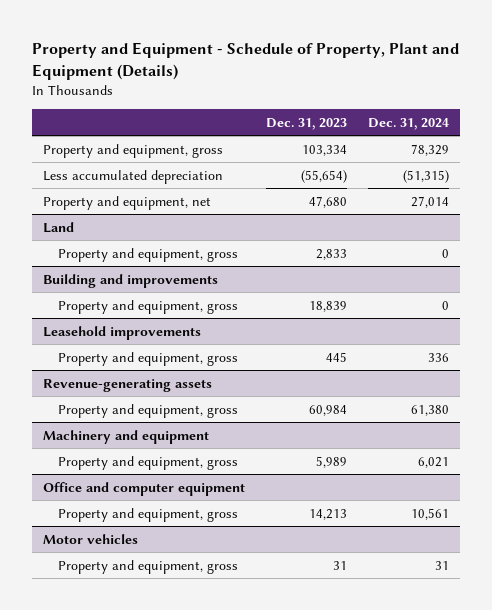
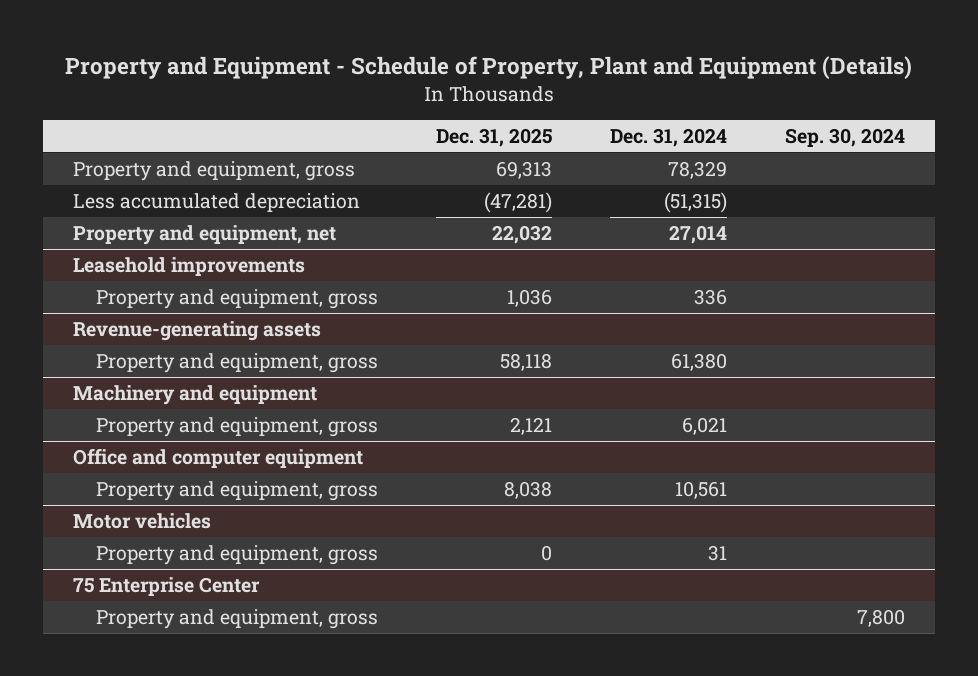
[265,117,347,130] Dec. 31, 2023 -> none
none -> [435,128,552,148] Dec. 31, 2025
none -> [785,128,906,148] Sep. 30, 2024
[42,221,74,233] Land -> none
[57,247,238,262] Property and equipment, gross -> none
[42,273,218,288] Building and improvements -> none
[57,299,238,314] Property and equipment, gross -> none
none -> [72,576,260,596] 75 Enterprise Center
none -> [95,608,378,629] Property and equipment, gross

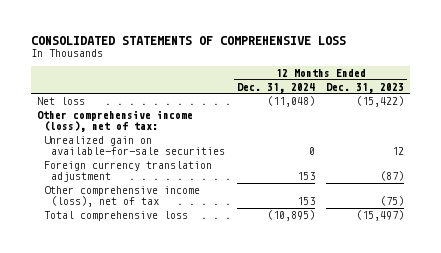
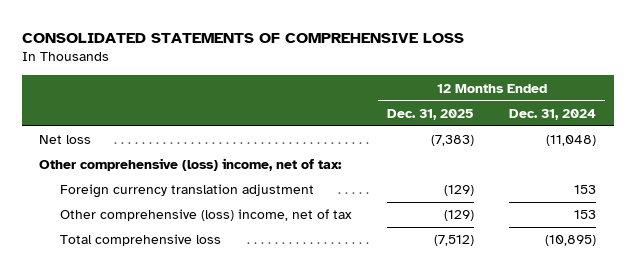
[326,82,405,93] Dec. 31, 2023 -> none
none -> [386,108,474,120] Dec. 31, 2025
[43,135,225,156] Unrealized gain on available-for-sale securities -> none
[36,109,193,133] Other comprehensive income (loss), net of tax: -> [39,158,343,172] Other comprehensive (loss) income, net of tax:
[43,185,200,208] Other comprehensive income (loss), net of tax -> [60,209,353,222] Other comprehensive (loss) income, net of tax

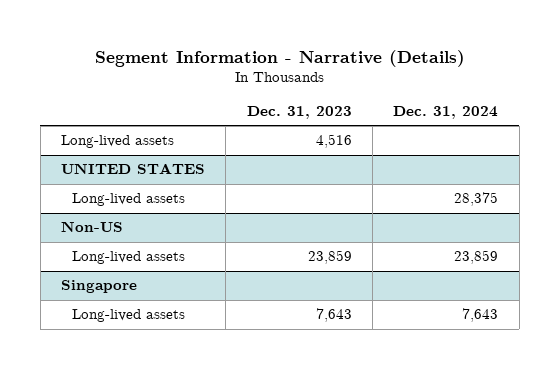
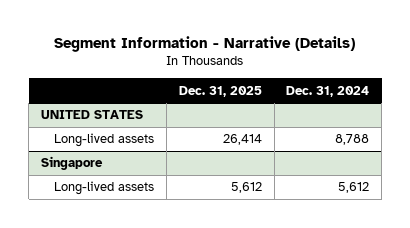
[246,105,352,119] Dec. 31, 2023 -> none
none -> [178,85,262,97] Dec. 31, 2025
[61,135,175,149] Long-lived assets -> none
[61,221,124,233] Non-US -> none
[71,251,185,265] Long-lived assets -> none
[454,192,499,207] 28,375 -> [335,134,370,146] 8,788
[462,308,499,323] 7,643 -> [338,182,370,194] 5,612

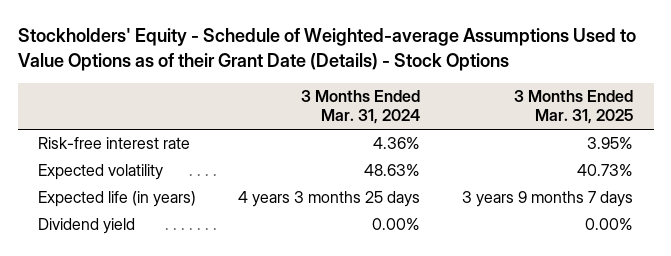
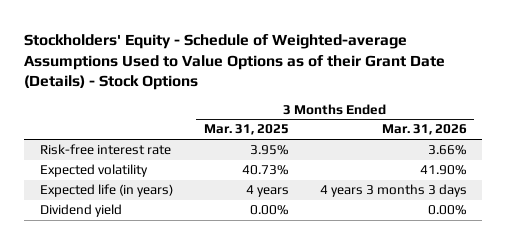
[301,90,421,125] 3 Months Ended Mar. 31, 2024 -> none
none -> [381,124,467,136] Mar. 31, 2026
[461,191,633,208] 3 years 9 months 7 days -> [245,185,289,198] 4 years

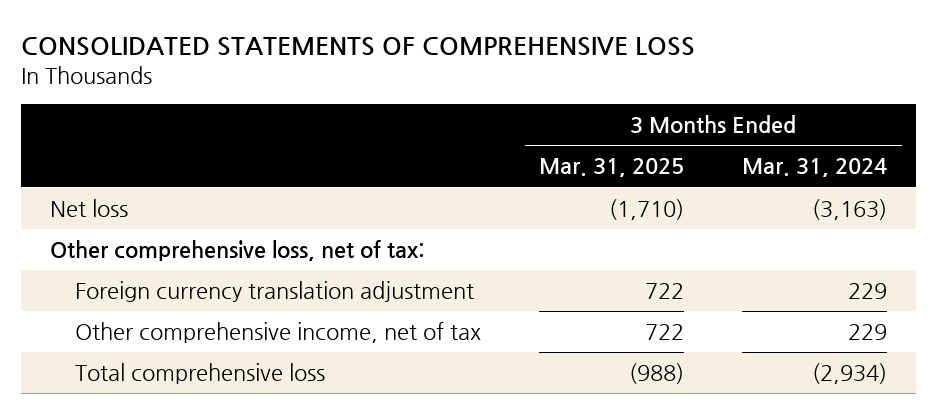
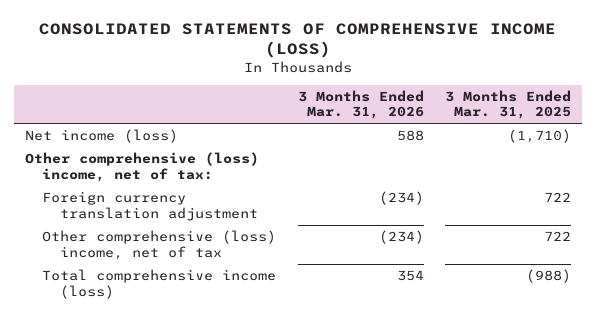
[20,36,695,56] CONSOLIDATED STATEMENTS OF COMPREHENSIVE LOSS -> [38,23,556,59] CONSOLIDATED STATEMENTS OF COMPREHENSIVE INCOME (LOSS)
[742,158,888,178] Mar. 31, 2024 -> none
none -> [297,89,424,120] 3 Months Ended Mar. 31, 2026
[49,199,128,218] Net loss -> [24,129,178,144] Net income (loss)
[49,240,425,262] Other comprehensive loss, net of tax: -> [24,152,259,182] Other comprehensive (loss) income, net of tax:
[75,322,482,344] Other comprehensive income, net of tax -> [42,230,277,260] Other comprehensive (loss) income, net of tax
[75,363,326,385] Total comprehensive loss -> [42,269,277,299] Total comprehensive income (loss)

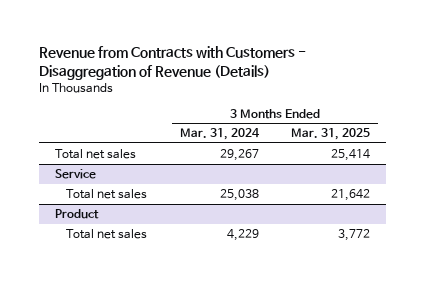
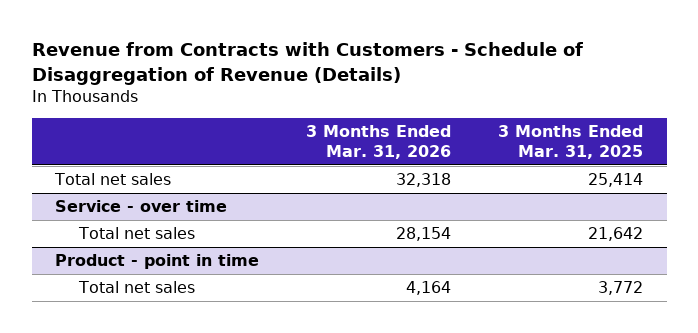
[38,46,306,80] Revenue from Contracts with Customers - Disaggregation of Revenue (Details) -> [31,42,583,85] Revenue from Contracts with Customers - Schedule of Disaggregation of Revenue (Details)
[179,128,260,141] Mar. 31, 2024 -> none
none -> [306,125,452,160] 3 Months Ended Mar. 31, 2026
[54,169,96,180] Service -> [55,200,228,213] Service - over time
[54,209,99,220] Product -> [55,254,260,270] Product - point in time

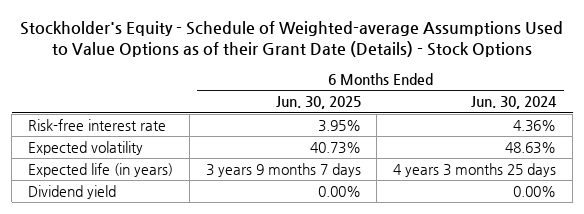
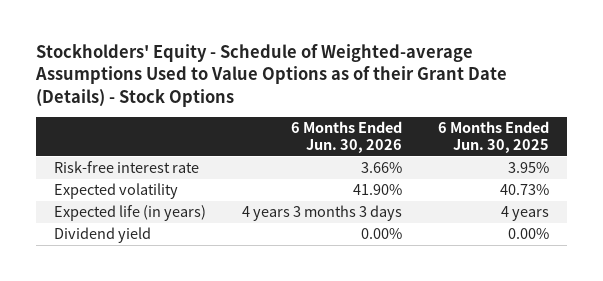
[20,20,564,58] Stockholder's Equity - Schedule of Weighted-average Assumptions Used to Value Options as of their Grant Date (Details) - Stock Options -> [34,43,507,107] Stockholders' Equity - Schedule of Weighted-average Assumptions Used to Value Options as of their Grant Date (Details) - Stock Options
[471,96,558,110] Jun. 30, 2024 -> none
none -> [290,121,402,154] 6 Months Ended Jun. 30, 2026
[205,162,361,177] 3 years 9 months 7 days -> [501,206,550,222] 4 years

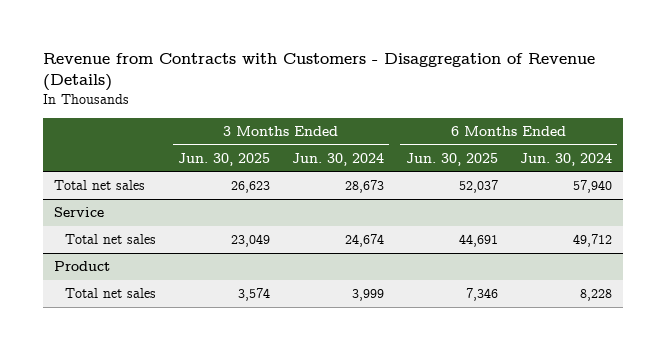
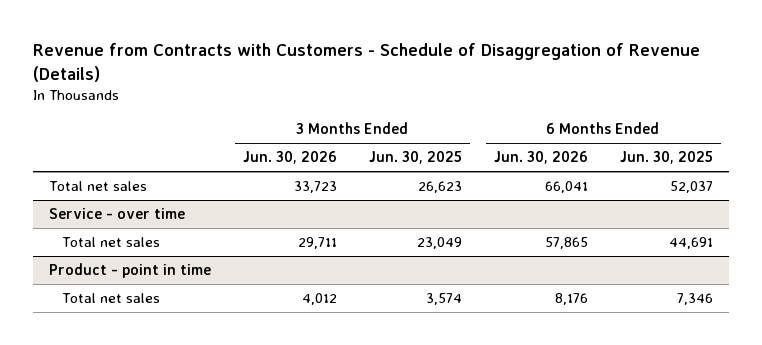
[42,53,595,92] Revenue from Contracts with Customers - Disaggregation of Revenue (Details) -> [32,43,700,82] Revenue from Contracts with Customers - Schedule of Disaggregation of Revenue (Details)
[291,152,384,166] Jun. 30, 2024 -> none
[519,152,612,166] Jun. 30, 2024 -> none
none -> [242,151,337,165] Jun. 30, 2026
none -> [493,151,588,165] Jun. 30, 2026
[53,207,104,218] Service -> [48,208,185,220] Service - over time
[53,261,110,272] Product -> [48,263,211,279] Product - point in time

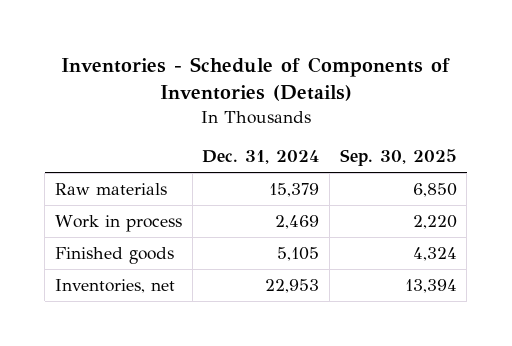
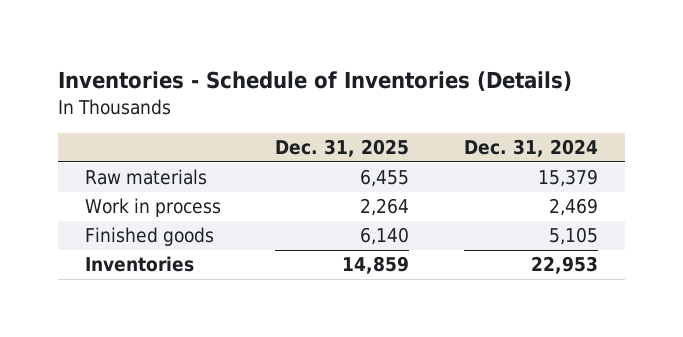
[60,57,450,102] Inventories - Schedule of Components of Inventories (Details) -> [58,71,573,92] Inventories - Schedule of Inventories (Details)
[339,149,457,167] Sep. 30, 2025 -> none
none -> [275,139,410,158] Dec. 31, 2025
[55,279,176,294] Inventories, net -> [85,256,195,273] Inventories

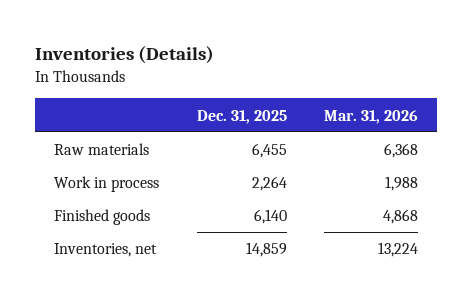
[58,71,573,92] Inventories - Schedule of Inventories (Details) -> [35,46,215,65] Inventories (Details)
[463,139,598,158] Dec. 31, 2024 -> none
none -> [324,109,419,124] Mar. 31, 2026
[85,256,195,273] Inventories -> [54,243,158,258] Inventories, net

